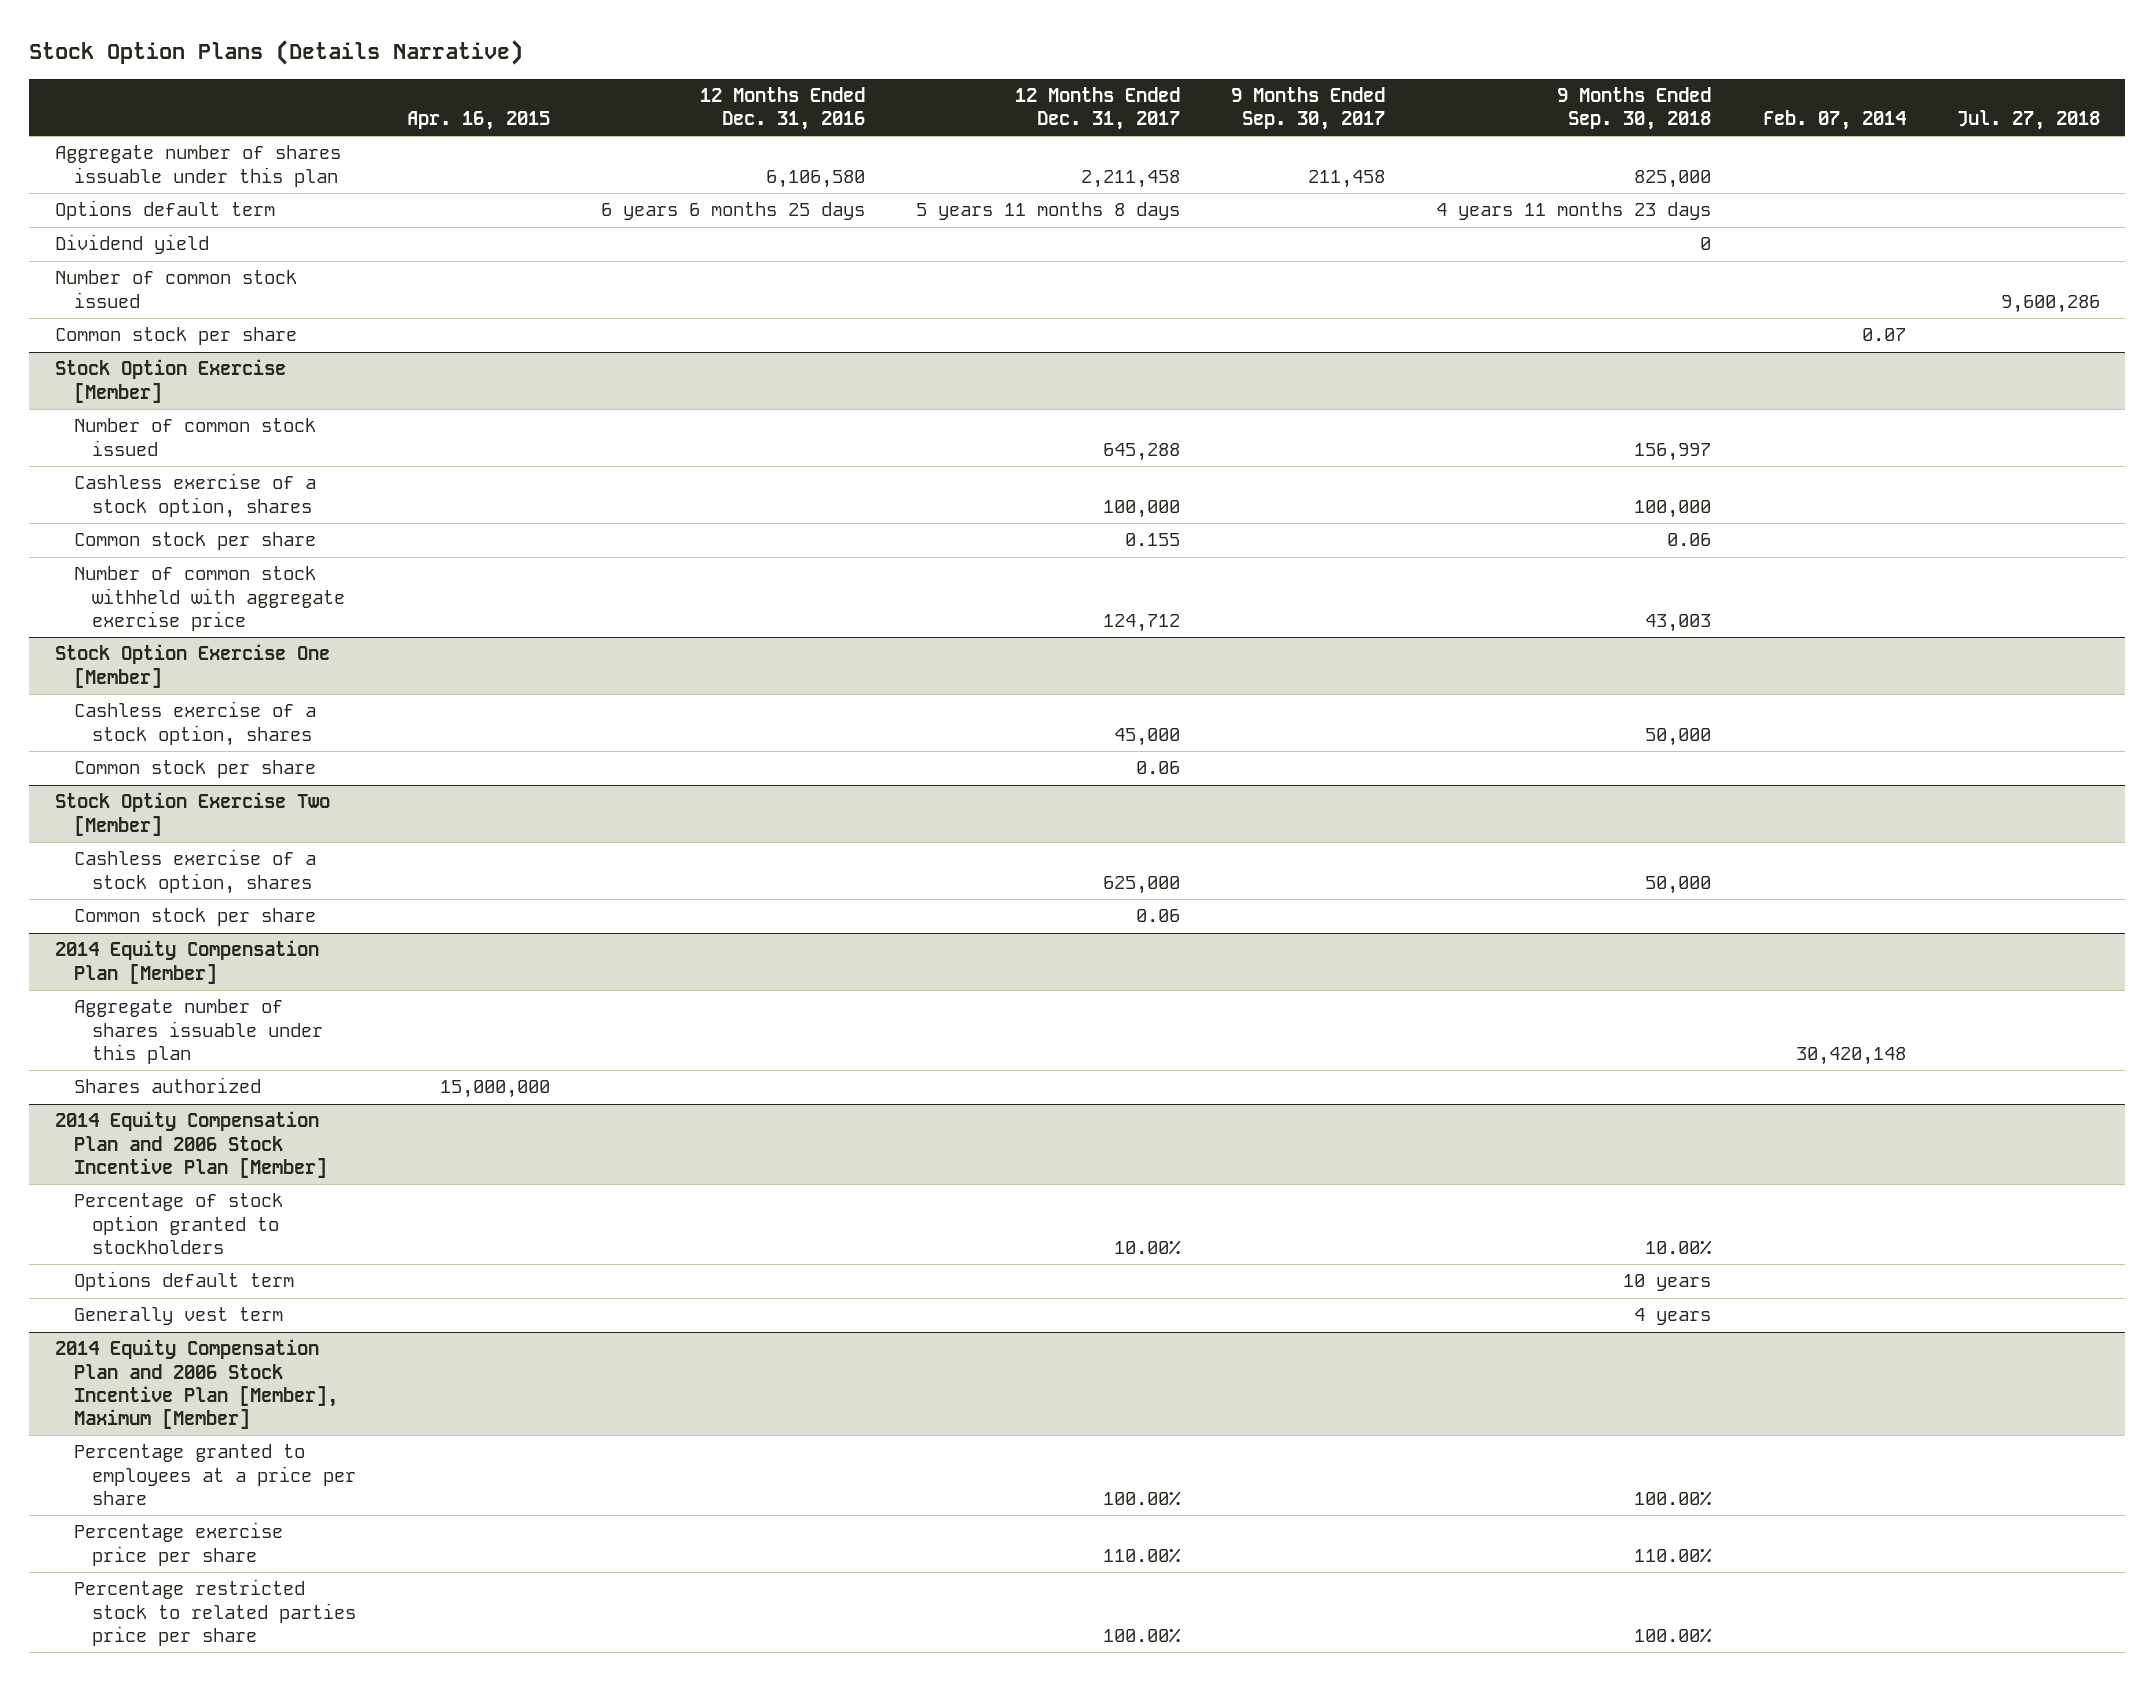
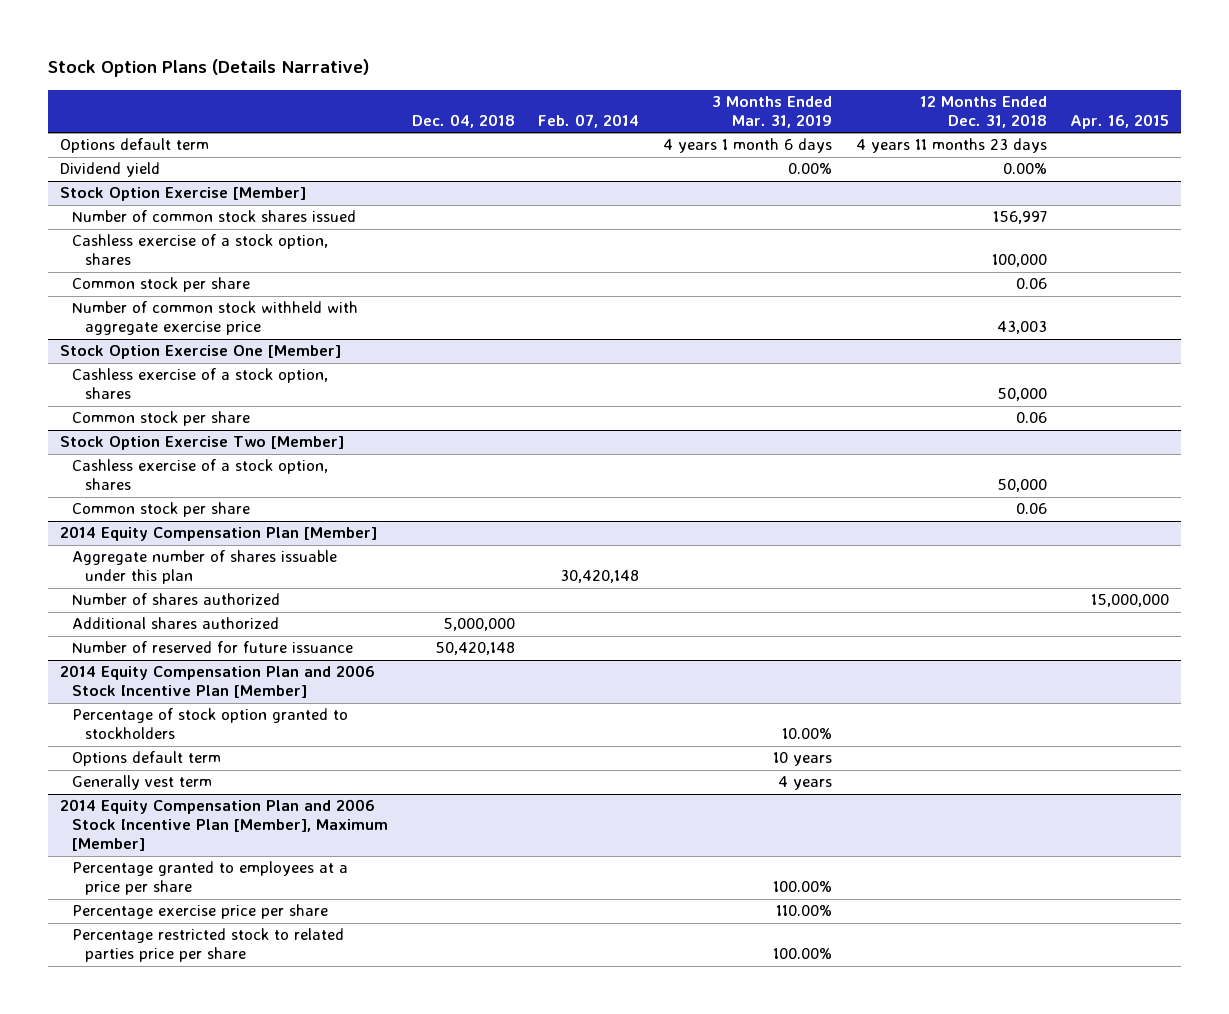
[700,86,866,131] 12 Months Ended Dec. 31, 2016 -> none
[1015,86,1181,131] 12 Months Ended Dec. 31, 2017 -> none
[1231,86,1386,131] 9 Months Ended Sep. 30, 2017 -> none
[1557,86,1712,131] 9 Months Ended Sep. 30, 2018 -> none
[1956,110,2100,131] Jul. 27, 2018 -> none
none -> [411,114,515,129] Dec. 04, 2018
none -> [712,96,833,129] 3 Months Ended Mar. 31, 2019
none -> [919,96,1047,129] 12 Months Ended Dec. 31, 2018
[54,145,341,187] Aggregate number of shares issuable under this plan -> none
[54,270,297,308] Number of common stock issued -> none
[54,327,297,346] Common stock per share -> none
[73,418,316,456] Number of common stock issued -> [72,210,357,223] Number of common stock shares issued
[73,1077,261,1094] Shares authorized -> [72,593,281,606] Number of shares authorized
none -> [72,617,280,630] Additional shares authorized
none -> [72,641,354,654] Number of reserved for future issuance

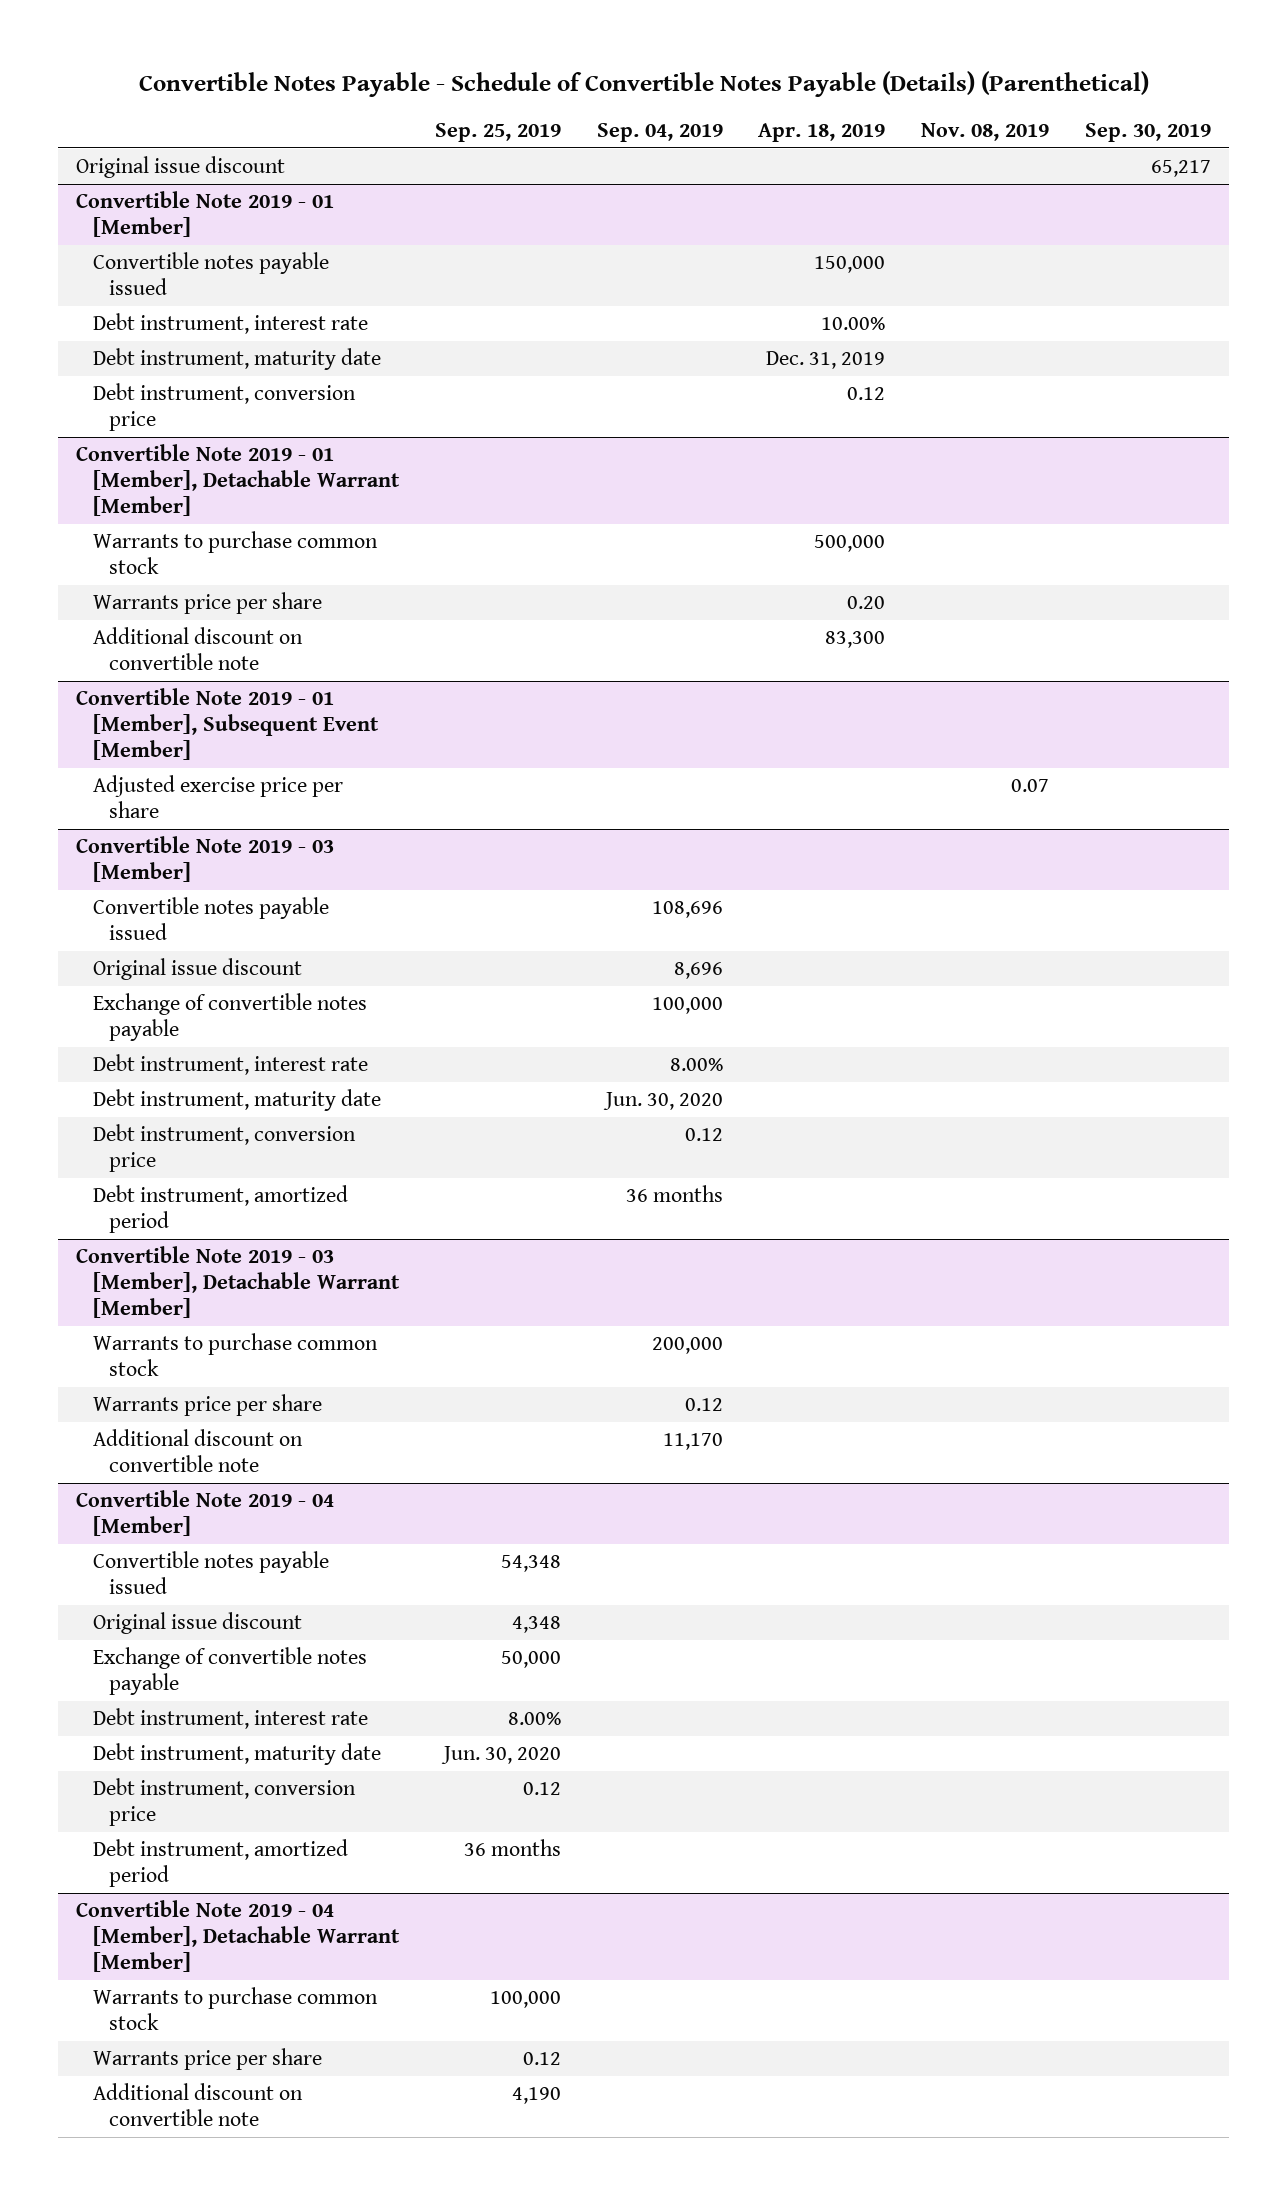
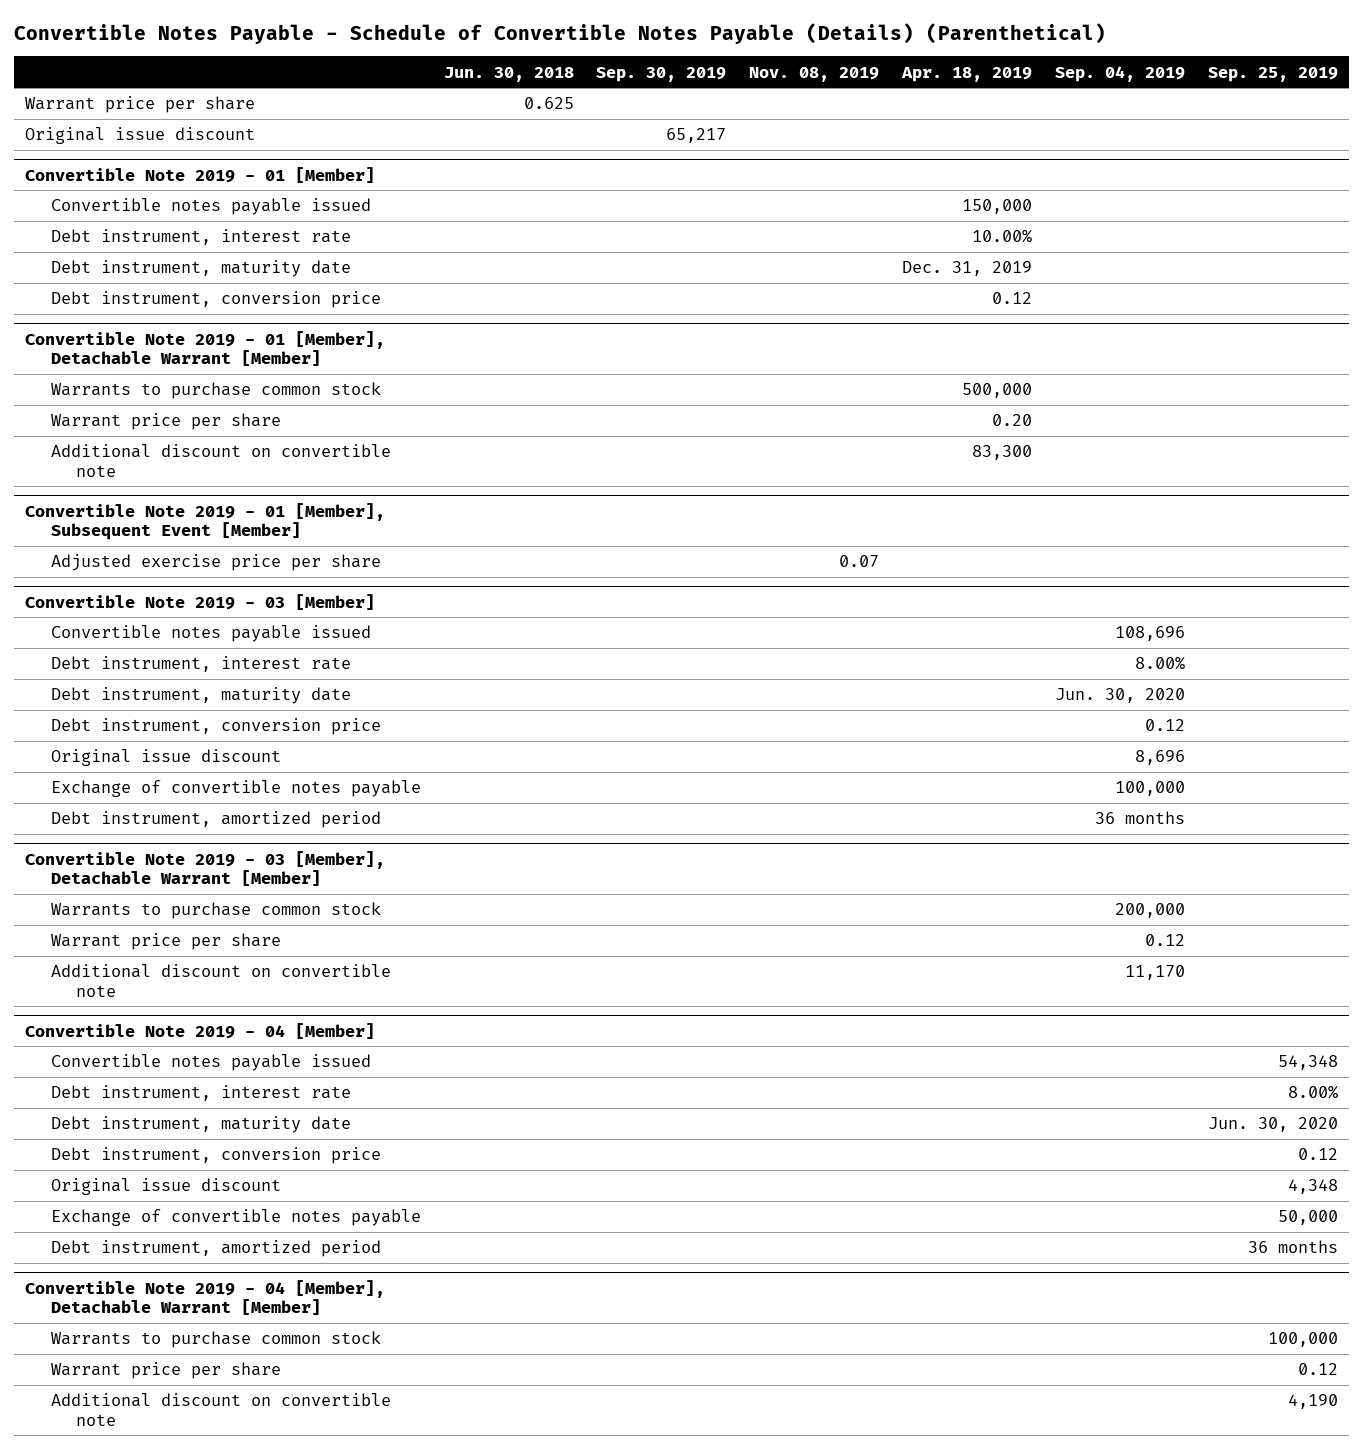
none -> [443,66,574,82] Jun. 30, 2018
none -> [25,96,256,114] Warrant price per share
[92,592,322,615] Warrants price per share -> [50,413,281,431] Warrant price per share
[92,958,302,981] Original issue discount -> [50,749,281,767] Original issue discount
[92,993,367,1042] Exchange of convertible notes payable -> [50,780,421,798] Exchange of convertible notes payable
[92,1394,322,1417] Warrants price per share -> [50,933,281,951] Warrant price per share
[92,1612,302,1635] Original issue discount -> [50,1178,281,1196] Original issue discount
[92,1647,367,1696] Exchange of convertible notes payable -> [50,1209,421,1227] Exchange of convertible notes payable
[92,2048,322,2071] Warrants price per share -> [50,1362,281,1380] Warrant price per share

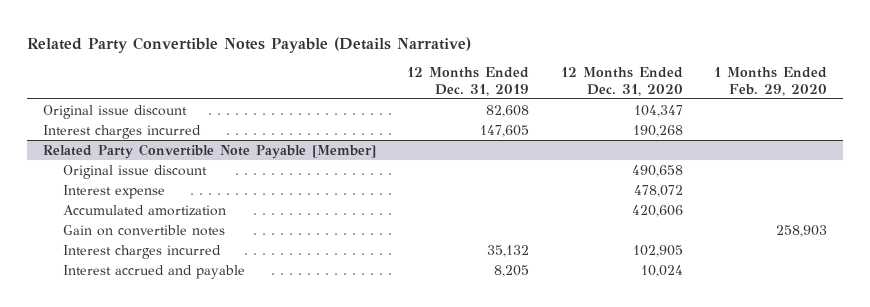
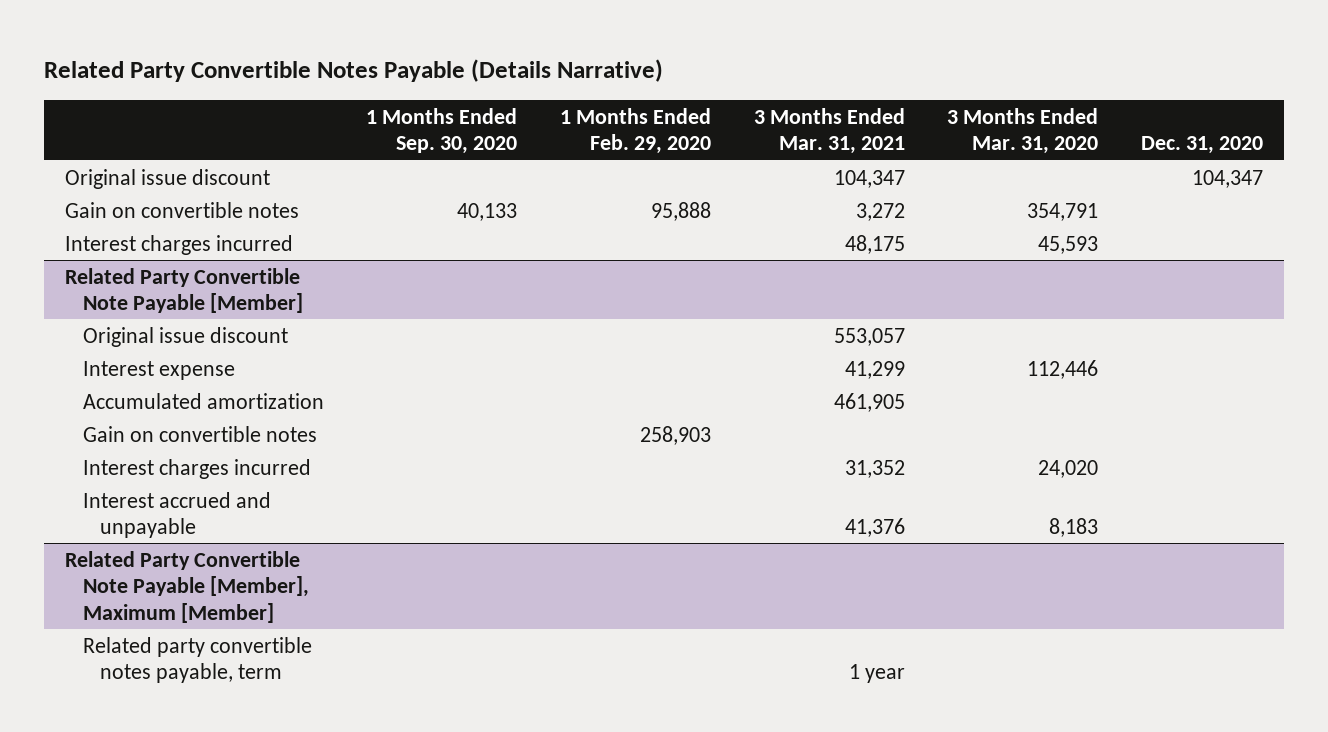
[407,67,530,96] 12 Months Ended Dec. 31, 2019 -> none
[560,67,683,96] 12 Months Ended Dec. 31, 2020 -> none
none -> [366,107,518,155] 1 Months Ended Sep. 30, 2020
none -> [753,107,905,155] 3 Months Ended Mar. 31, 2021
none -> [947,107,1099,155] 3 Months Ended Mar. 31, 2020
none -> [1140,136,1263,155] Dec. 31, 2020
none -> [65,201,300,218] Gain on convertible notes
[63,264,246,279] Interest accrued and payable -> [82,491,271,539] Interest accrued and unpayable
none -> [65,550,309,623] Related Party Convertible Note Payable [Member], Maximum [Member]
none -> [82,636,312,684] Related party convertible notes payable, term

